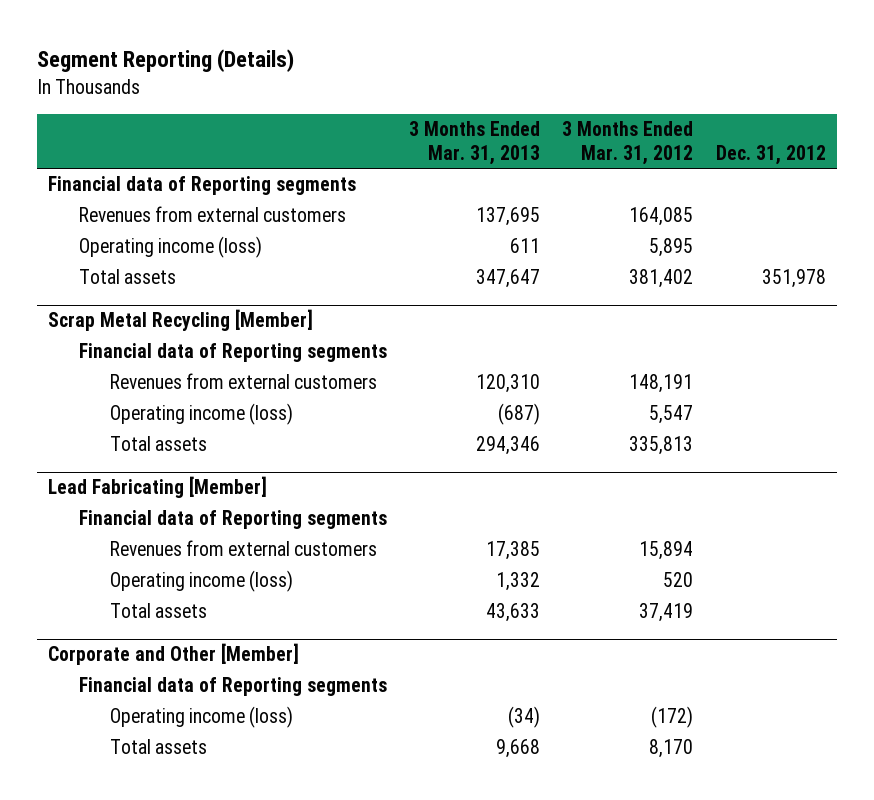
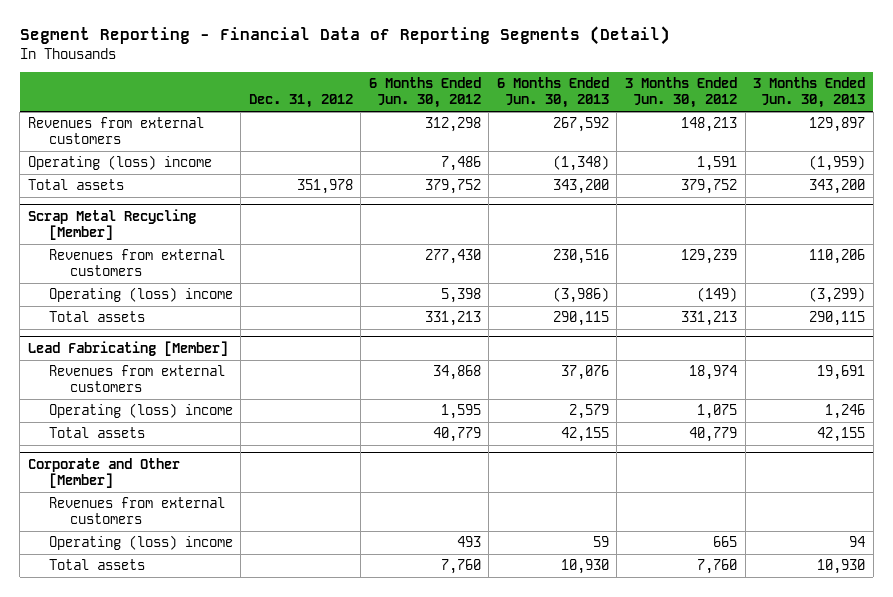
[36,49,294,73] Segment Reporting (Details) -> [19,26,670,46] Segment Reporting - Financial Data of Reporting Segments (Detail)
[409,121,541,166] 3 Months Ended Mar. 31, 2013 -> none
[562,121,694,166] 3 Months Ended Mar. 31, 2012 -> none
none -> [368,77,481,109] 6 Months Ended Jun. 30, 2012
none -> [496,77,609,109] 6 Months Ended Jun. 30, 2013
none -> [624,77,737,109] 3 Months Ended Jun. 30, 2012
none -> [753,77,866,109] 3 Months Ended Jun. 30, 2013
[48,176,357,196] Financial data of Reporting segments -> none
[78,236,262,259] Operating income (loss) -> [27,155,212,171] Operating (loss) income
[78,343,387,363] Financial data of Reporting segments -> none
[109,403,293,426] Operating income (loss) -> [48,287,233,303] Operating (loss) income
[78,510,387,530] Financial data of Reporting segments -> none
[109,570,293,593] Operating income (loss) -> [48,403,233,419] Operating (loss) income
[78,677,387,697] Financial data of Reporting segments -> none
none -> [48,497,225,525] Revenues from external customers
[109,706,293,729] Operating income (loss) -> [48,535,233,551] Operating (loss) income

